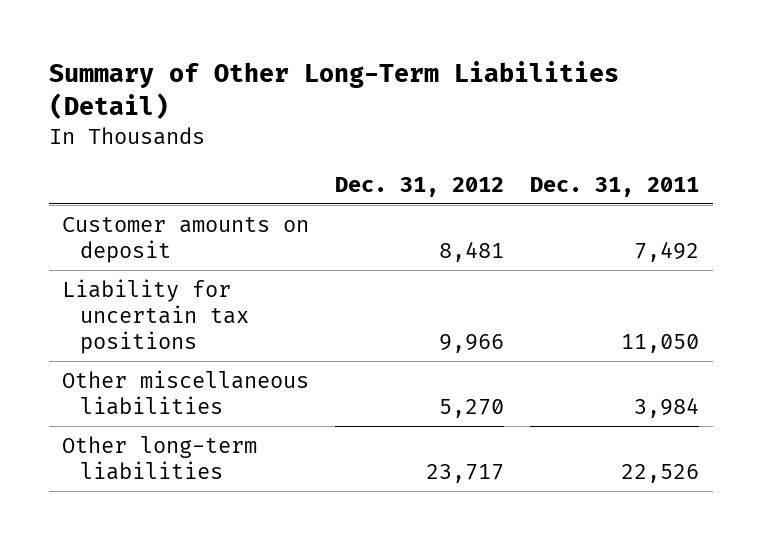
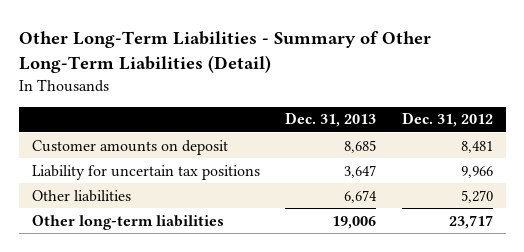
[48,60,619,119] Summary of Other Long-Term Liabilities (Detail) -> [18,30,431,73] Other Long-Term Liabilities - Summary of Other Long-Term Liabilities (Detail)
[530,176,700,197] Dec. 31, 2011 -> none
none -> [285,112,377,128] Dec. 31, 2013
[61,369,309,415] Other miscellaneous liabilities -> [31,189,131,202] Other liabilities

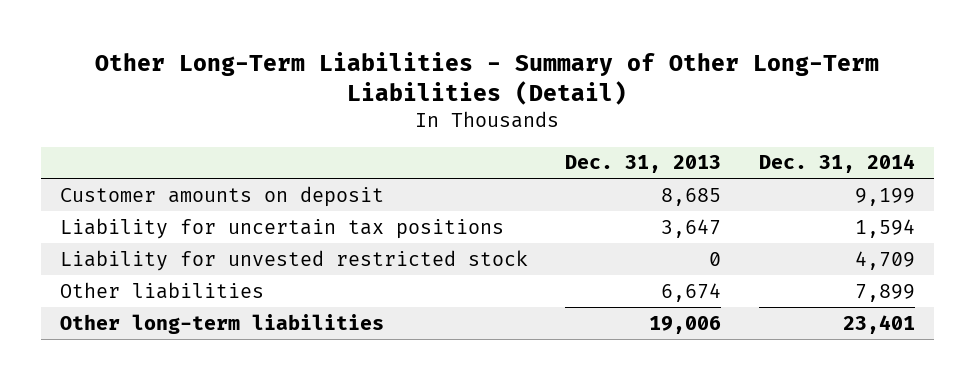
[401,112,493,128] Dec. 31, 2012 -> none
none -> [759,154,916,174] Dec. 31, 2014
none -> [59,249,528,271] Liability for unvested restricted stock

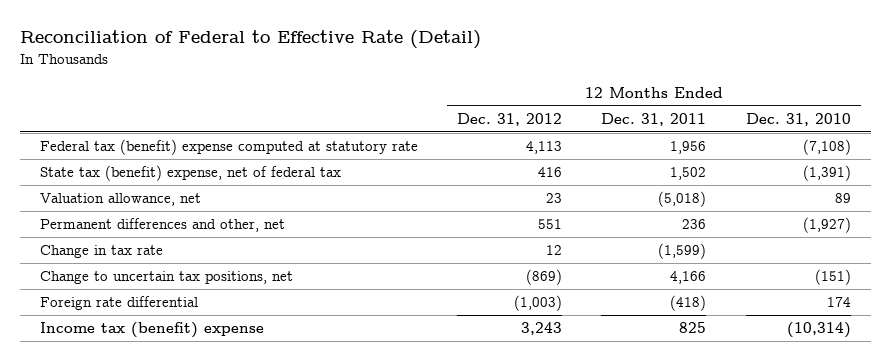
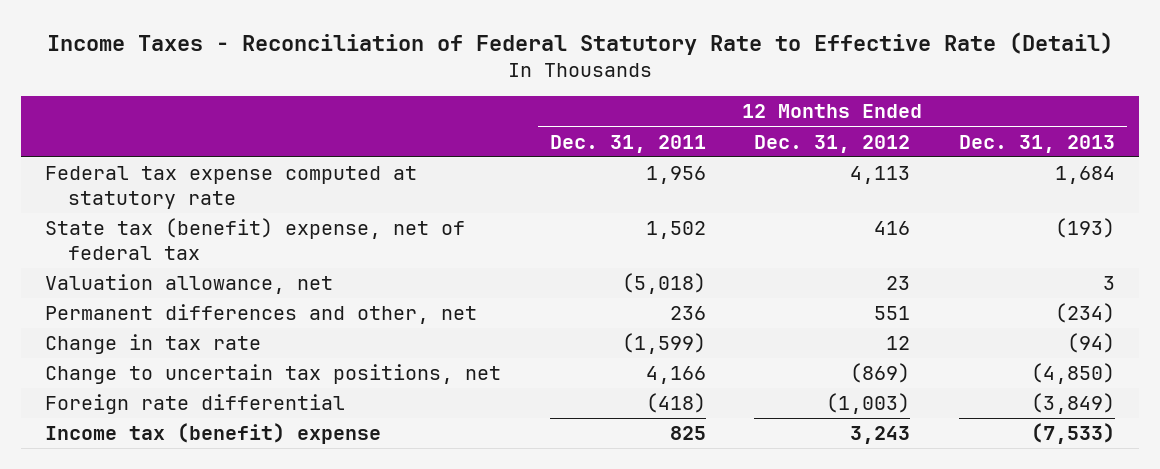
[19,30,481,50] Reconciliation of Federal to Effective Rate (Detail) -> [47,31,1114,55] Income Taxes - Reconciliation of Federal Statutory Rate to Effective Rate (Detail)
[745,112,851,126] Dec. 31, 2010 -> none
none -> [958,134,1115,153] Dec. 31, 2013
[39,139,418,156] Federal tax (benefit) expense computed at statutory rate -> [45,166,418,209] Federal tax expense computed at statutory rate

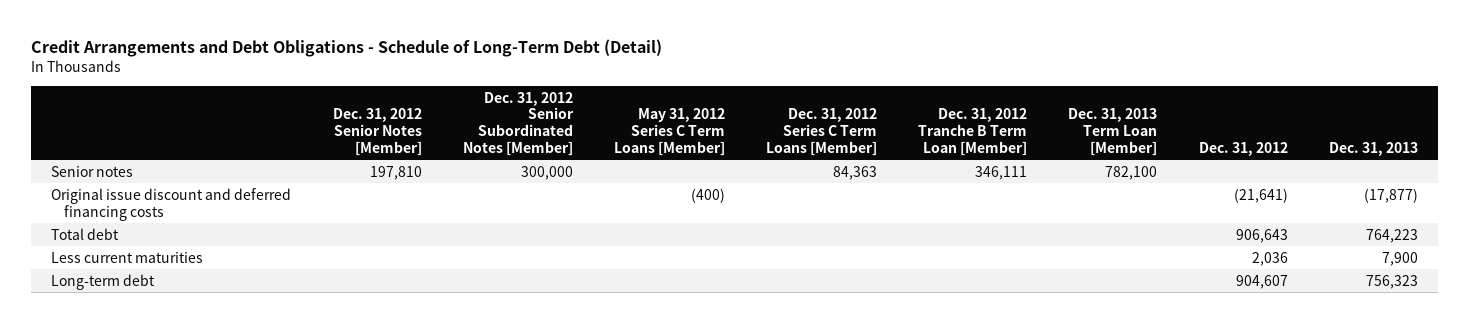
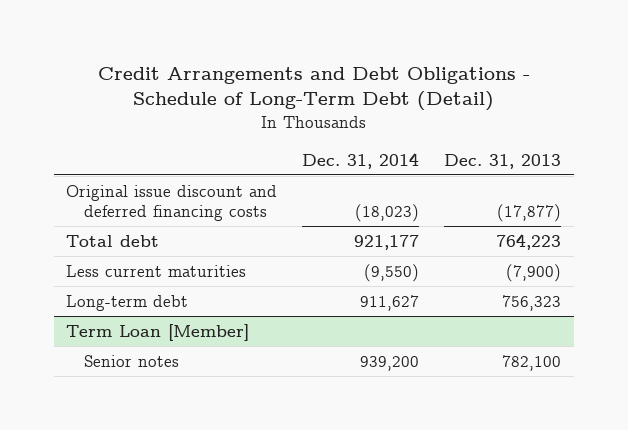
[332,108,422,157] Dec. 31, 2012 Senior Notes [Member] -> none
[462,91,574,157] Dec. 31, 2012 Senior Subordinated Notes [Member] -> none
[613,108,725,157] May 31, 2012 Series C Term Loans [Member] -> none
[766,108,878,157] Dec. 31, 2012 Series C Term Loans [Member] -> none
[918,108,1028,157] Dec. 31, 2012 Tranche B Term Loan [Member] -> none
[1068,108,1158,157] Dec. 31, 2013 Term Loan [Member] -> none
[1198,142,1288,157] Dec. 31, 2012 -> none
none -> [302,152,420,169] Dec. 31, 2014
[51,165,134,177] Senior notes -> none
[1381,251,1418,266] 7,900 -> [506,263,562,282] (7,900)
none -> [66,323,250,341] Term Loan [Member]
none -> [83,354,179,367] Senior notes

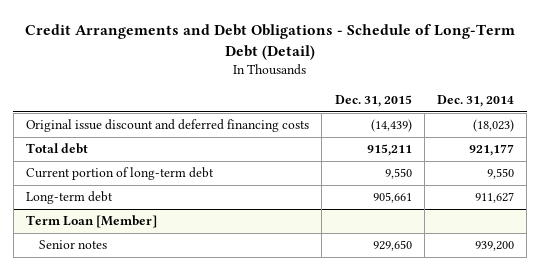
[444,153,562,169] Dec. 31, 2013 -> none
none -> [334,95,412,108] Dec. 31, 2015
[66,264,247,277] Less current maturities -> none
none -> [26,167,215,181] Current portion of long-term debt

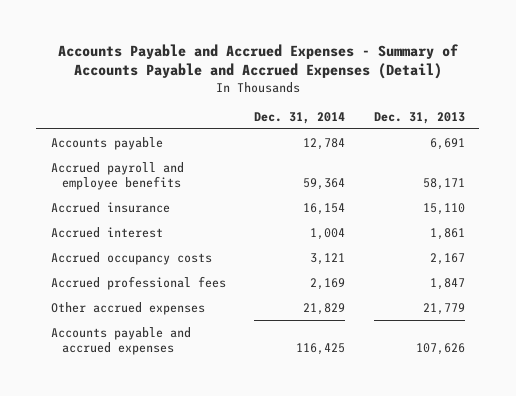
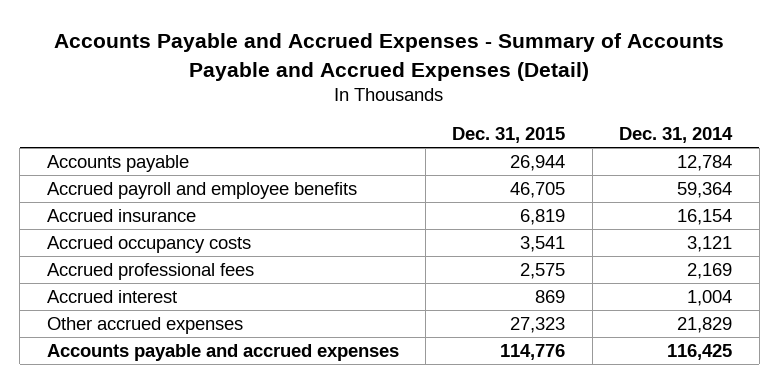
[374,111,466,124] Dec. 31, 2013 -> none
none -> [452,126,566,143] Dec. 31, 2015
[50,226,163,238] Accrued interest -> [46,289,177,303] Accrued interest

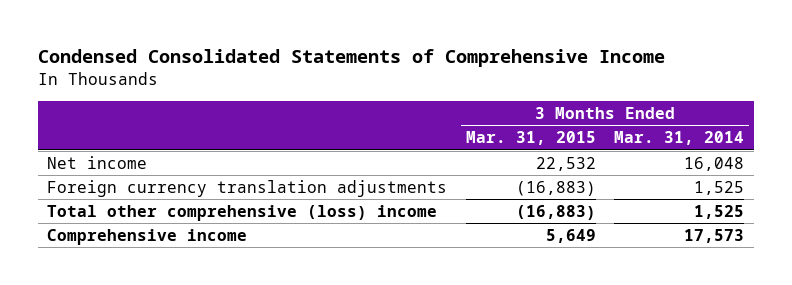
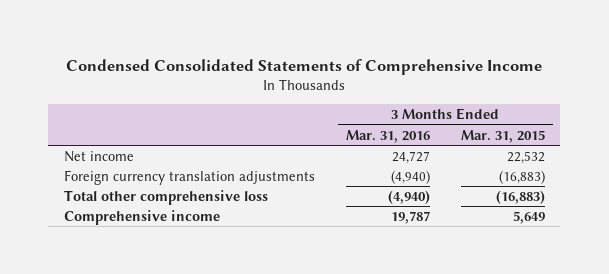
[614,131,745,146] Mar. 31, 2014 -> none
none -> [345,129,430,143] Mar. 31, 2016
[47,204,438,221] Total other comprehensive (loss) income -> [63,189,268,205] Total other comprehensive loss

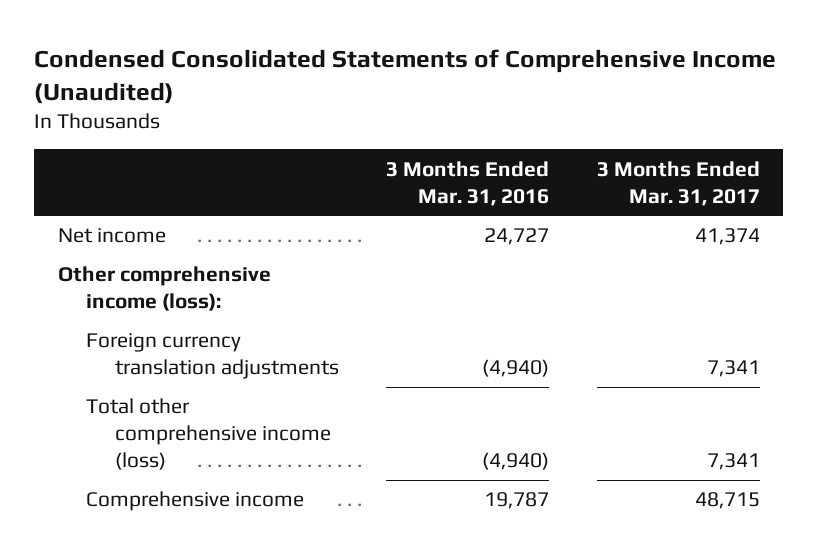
[66,58,543,75] Condensed Consolidated Statements of Comprehensive Income -> [34,48,777,104] Condensed Consolidated Statements of Comprehensive Income (Unaudited)
[460,129,545,143] Mar. 31, 2015 -> none
none -> [596,160,760,206] 3 Months Ended Mar. 31, 2017
none -> [57,266,271,312] Other comprehensive income (loss):
[63,189,268,205] Total other comprehensive loss -> [86,398,331,471] Total other comprehensive income (loss)

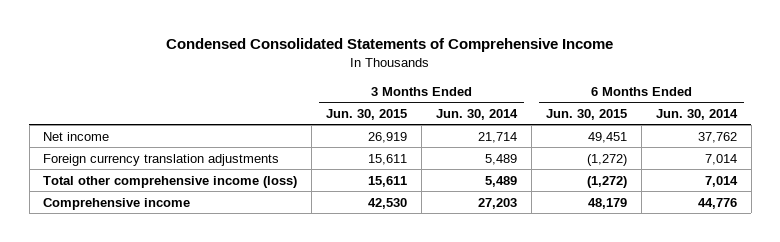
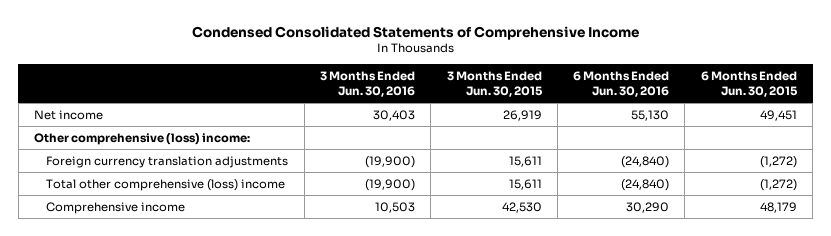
[436,108,519,120] Jun. 30, 2014 -> none
[655,108,738,120] Jun. 30, 2014 -> none
none -> [320,70,416,97] 3 Months Ended Jun. 30, 2016
none -> [573,70,670,97] 6 Months Ended Jun. 30, 2016
none -> [34,132,251,145] Other comprehensive (loss) income:
[43,175,298,188] Total other comprehensive income (loss) -> [46,178,286,191] Total other comprehensive (loss) income

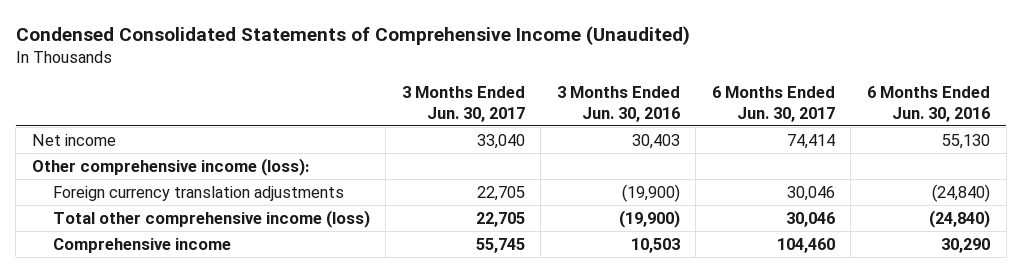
[191,25,639,40] Condensed Consolidated Statements of Comprehensive Income -> [15,25,690,45] Condensed Consolidated Statements of Comprehensive Income (Unaudited)
[446,70,543,97] 3 Months Ended Jun. 30, 2015 -> none
[700,70,798,97] 6 Months Ended Jun. 30, 2015 -> none
none -> [401,86,525,122] 3 Months Ended Jun. 30, 2017
none -> [711,86,835,122] 6 Months Ended Jun. 30, 2017
[34,132,251,145] Other comprehensive (loss) income: -> [31,157,309,176] Other comprehensive income (loss):
[46,178,286,191] Total other comprehensive (loss) income -> [52,209,370,228] Total other comprehensive income (loss)

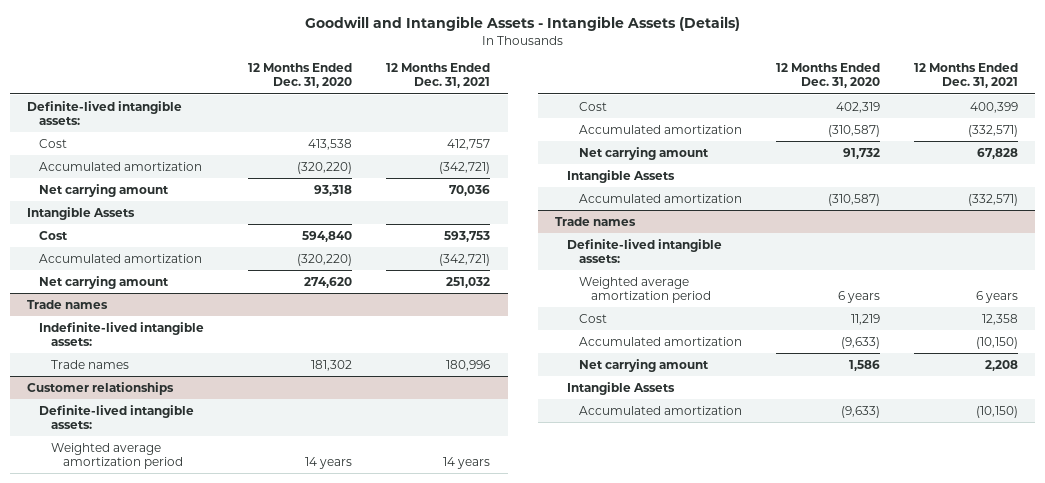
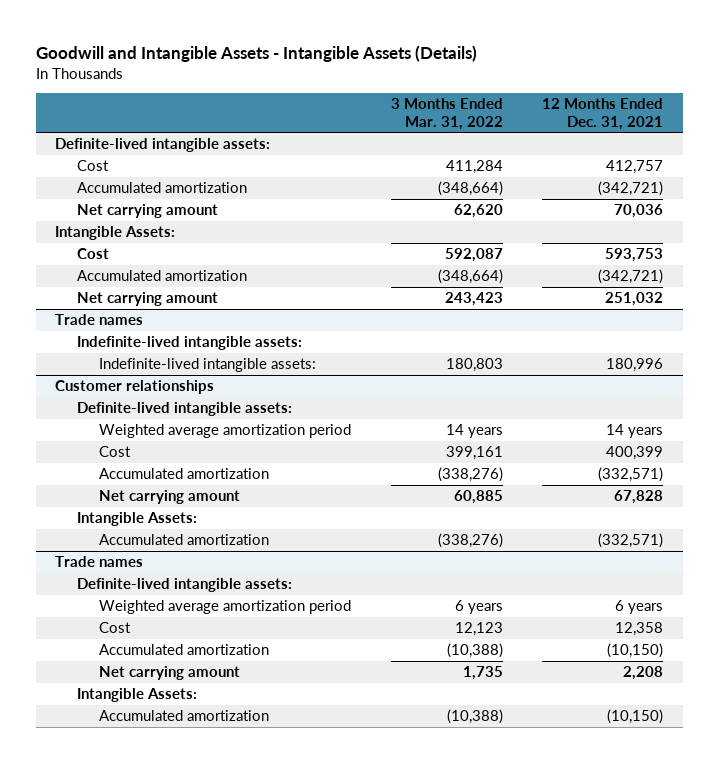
[248,63,353,89] 12 Months Ended Dec. 31, 2020 -> none
none -> [390,98,503,130] 3 Months Ended Mar. 31, 2022
[26,206,135,220] Intangible Assets -> [55,226,176,241] Intangible Assets:
[50,359,129,369] Trade names -> [99,358,317,373] Indefinite-lived intangible assets:
[566,169,675,183] Intangible Assets -> [77,512,198,527] Intangible Assets:
[566,381,675,395] Intangible Assets -> [77,688,198,703] Intangible Assets:

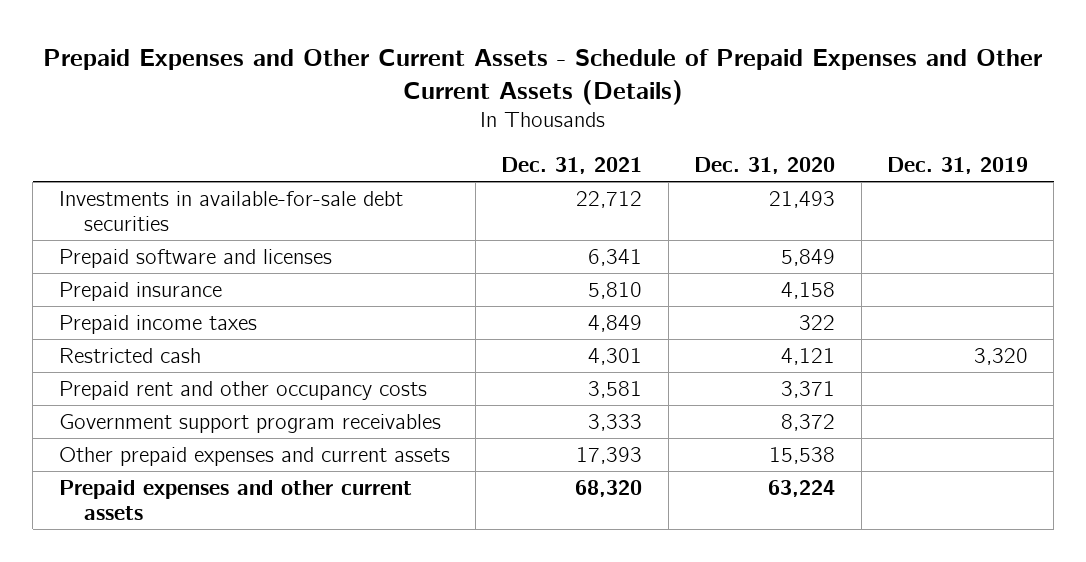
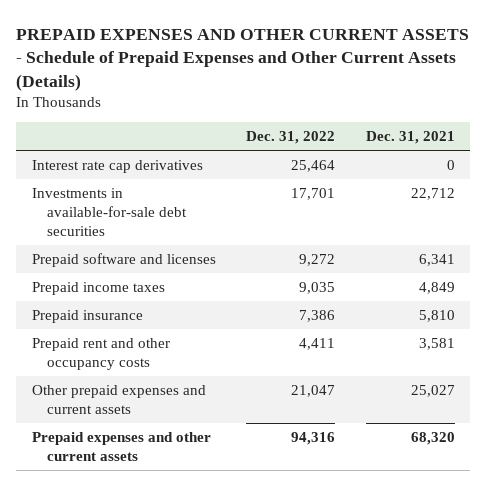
[43,48,1043,105] Prepaid Expenses and Other Current Assets - Schedule of Prepaid Expenses and Other Current Assets (Details) -> [16,28,470,91] PREPAID EXPENSES AND OTHER CURRENT ASSETS - Schedule of Prepaid Expenses and Other Current Assets (Details)
[694,157,836,175] Dec. 31, 2020 -> none
[886,157,1028,175] Dec. 31, 2019 -> none
none -> [246,131,336,145] Dec. 31, 2022
none -> [31,159,203,173] Interest rate cap derivatives
[58,347,201,363] Restricted cash -> none
[58,281,222,301] Prepaid insurance -> [31,309,143,323] Prepaid insurance
[58,413,441,433] Government support program receivables -> none
[576,446,643,464] 17,393 -> [410,384,455,397] 25,027

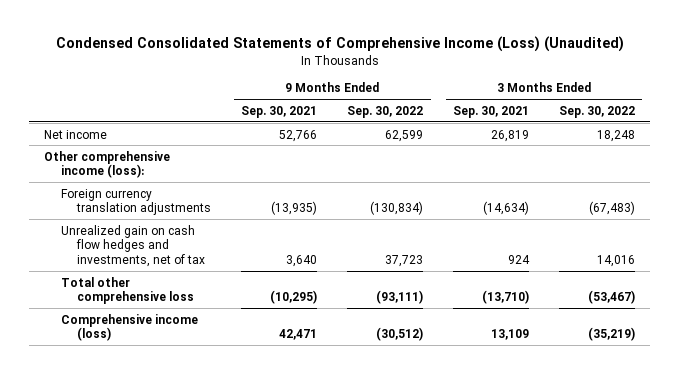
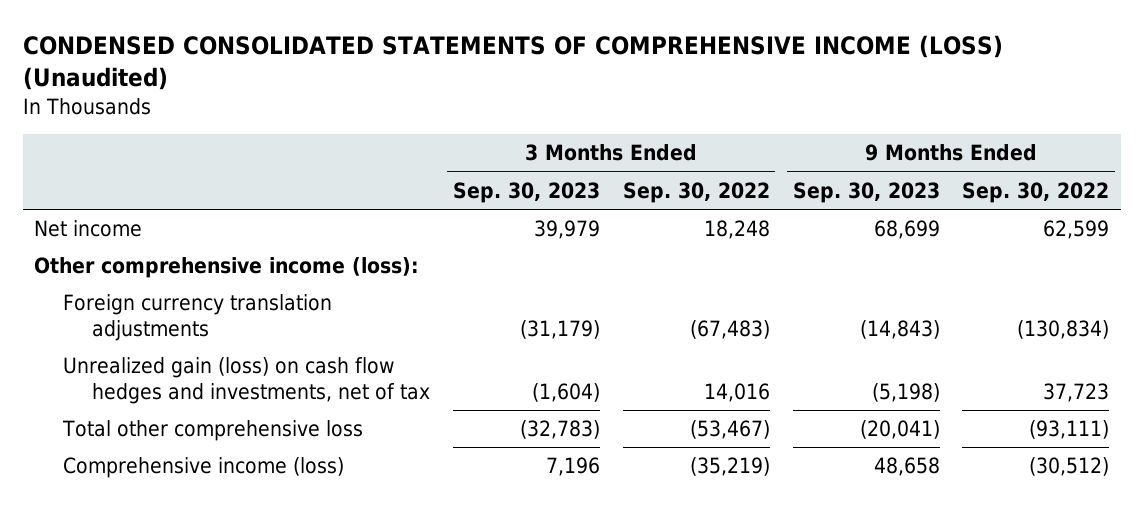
[55,36,624,53] Condensed Consolidated Statements of Comprehensive Income (Loss) (Unaudited) -> [22,35,1003,91] CONDENSED CONSOLIDATED STATEMENTS OF COMPREHENSIVE INCOME (LOSS) (Unaudited)
[241,105,318,118] Sep. 30, 2021 -> none
[453,105,530,118] Sep. 30, 2021 -> none
none -> [452,181,600,203] Sep. 30, 2023
none -> [792,181,940,203] Sep. 30, 2023
[60,224,206,267] Unrealized gain on cash flow hedges and investments, net of tax -> [62,357,430,404] Unrealized gain (loss) on cash flow hedges and investments, net of tax

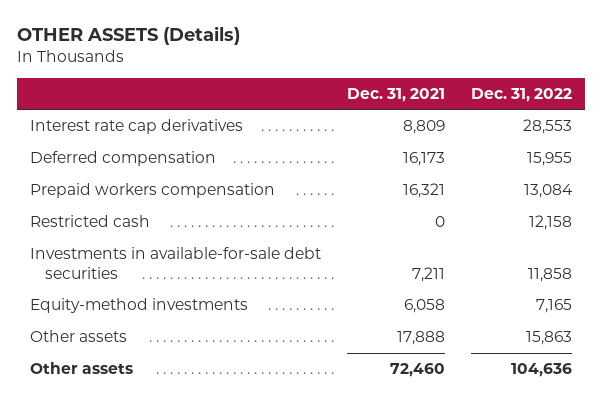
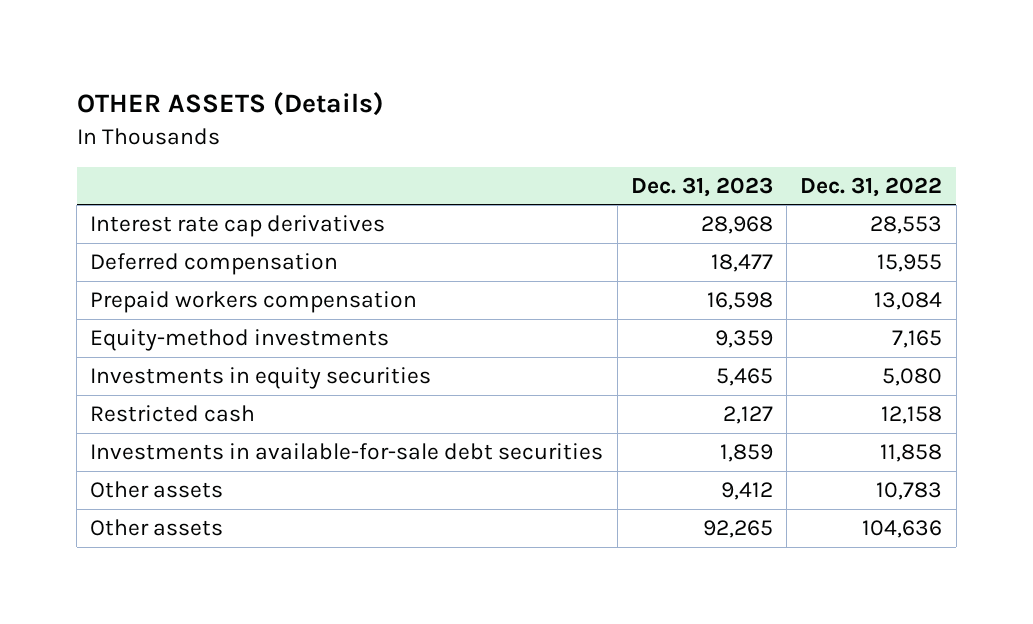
[347,87,446,102] Dec. 31, 2021 -> none
none -> [630,176,773,197] Dec. 31, 2023
[29,298,248,314] Equity-method investments -> [90,329,390,352] Equity-method investments
none -> [90,367,432,390] Investments in equity securities
[526,331,573,346] 15,863 -> [876,482,943,501] 10,783

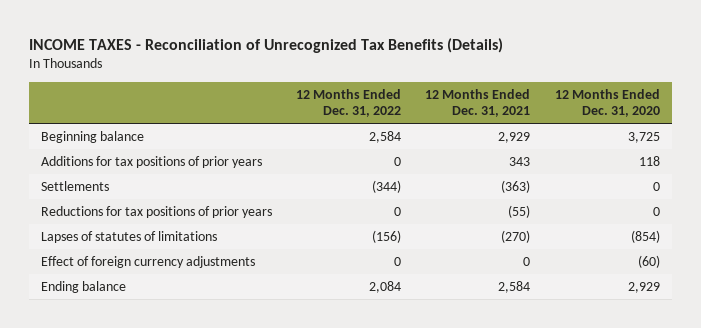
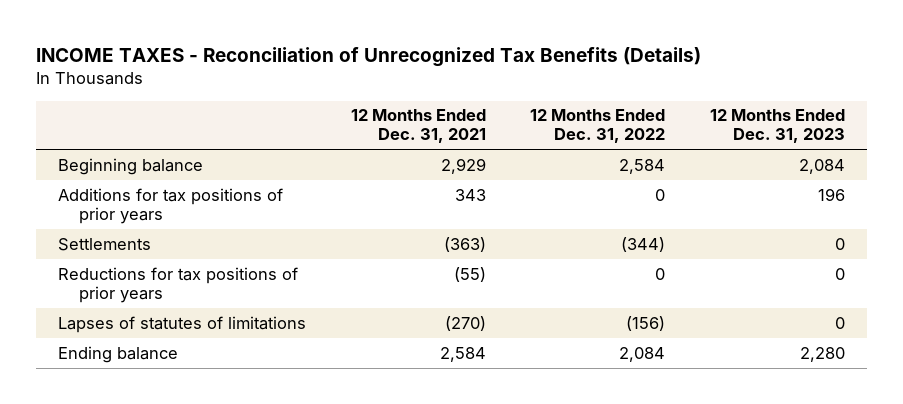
[554,88,660,118] 12 Months Ended Dec. 31, 2020 -> none
none -> [709,109,845,144] 12 Months Ended Dec. 31, 2023
[41,255,256,268] Effect of foreign currency adjustments -> none

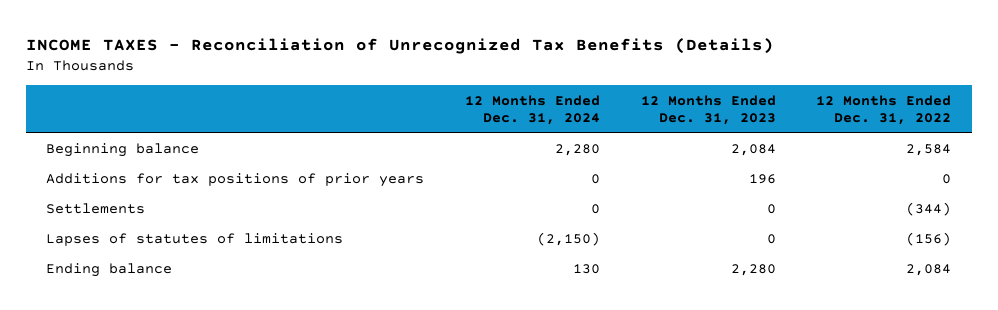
[350,109,486,144] 12 Months Ended Dec. 31, 2021 -> none
none -> [464,94,600,126] 12 Months Ended Dec. 31, 2024
[58,266,299,303] Reductions for tax positions of prior years -> none

